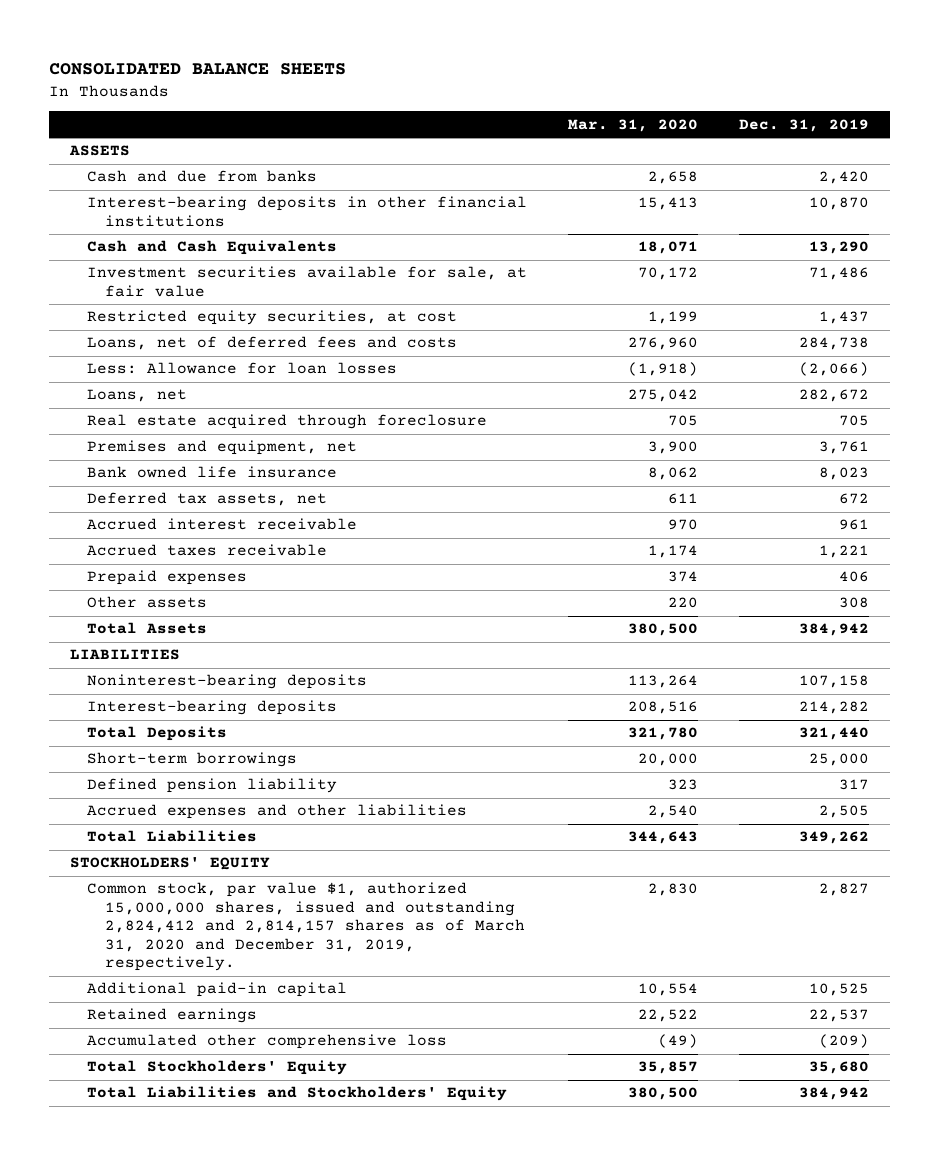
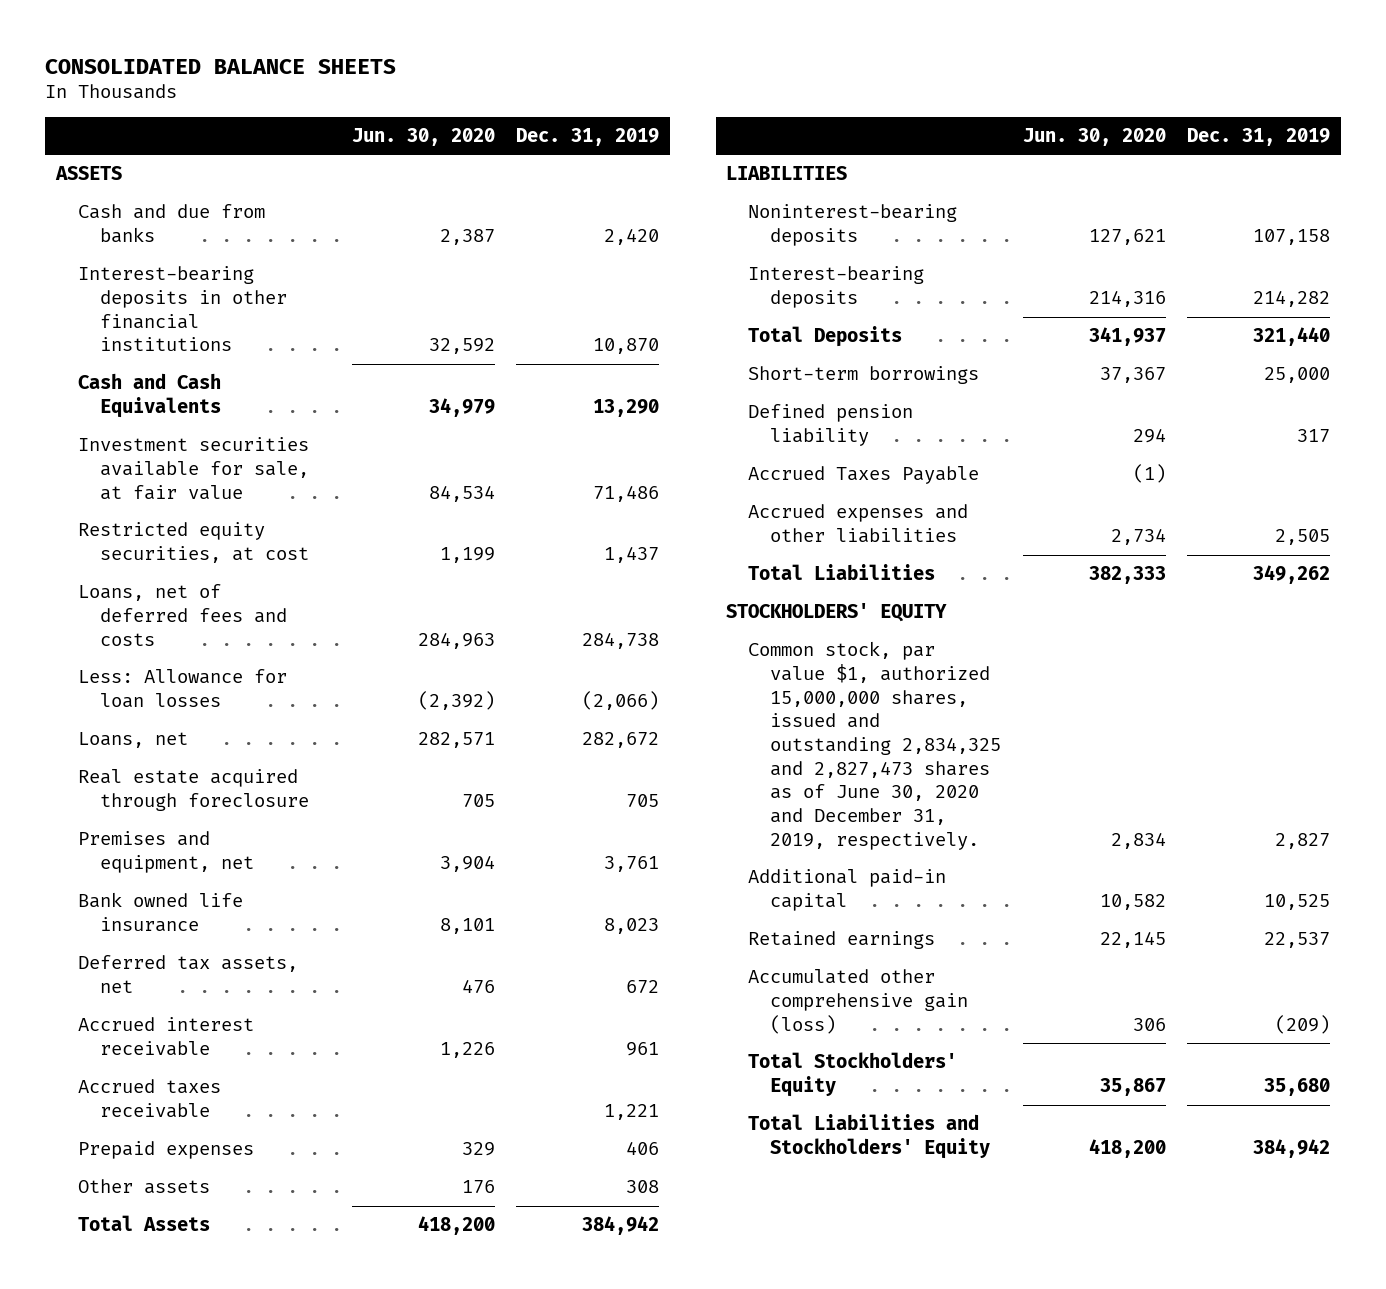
[568,118,699,132] Mar. 31, 2020 -> none
none -> [352,127,496,146] Jun. 30, 2020
none -> [748,466,980,485] Accrued Taxes Payable
[87,882,525,972] Common stock, par value $1, authorized 15,000,000 shares, issued and outstanding 2,824,412 and 2,814,157 shares as of March 31, 2020 and December 31, 2019, respectively. -> [748,641,1002,850] Common stock, par value $1, authorized 15,000,000 shares, issued and outstanding 2,834,325 and 2,827,473 shares as of June 30, 2020 and December 31, 2019, respectively.
[87,1034,448,1050] Accumulated other comprehensive loss -> [748,969,969,1034] Accumulated other comprehensive gain (loss)

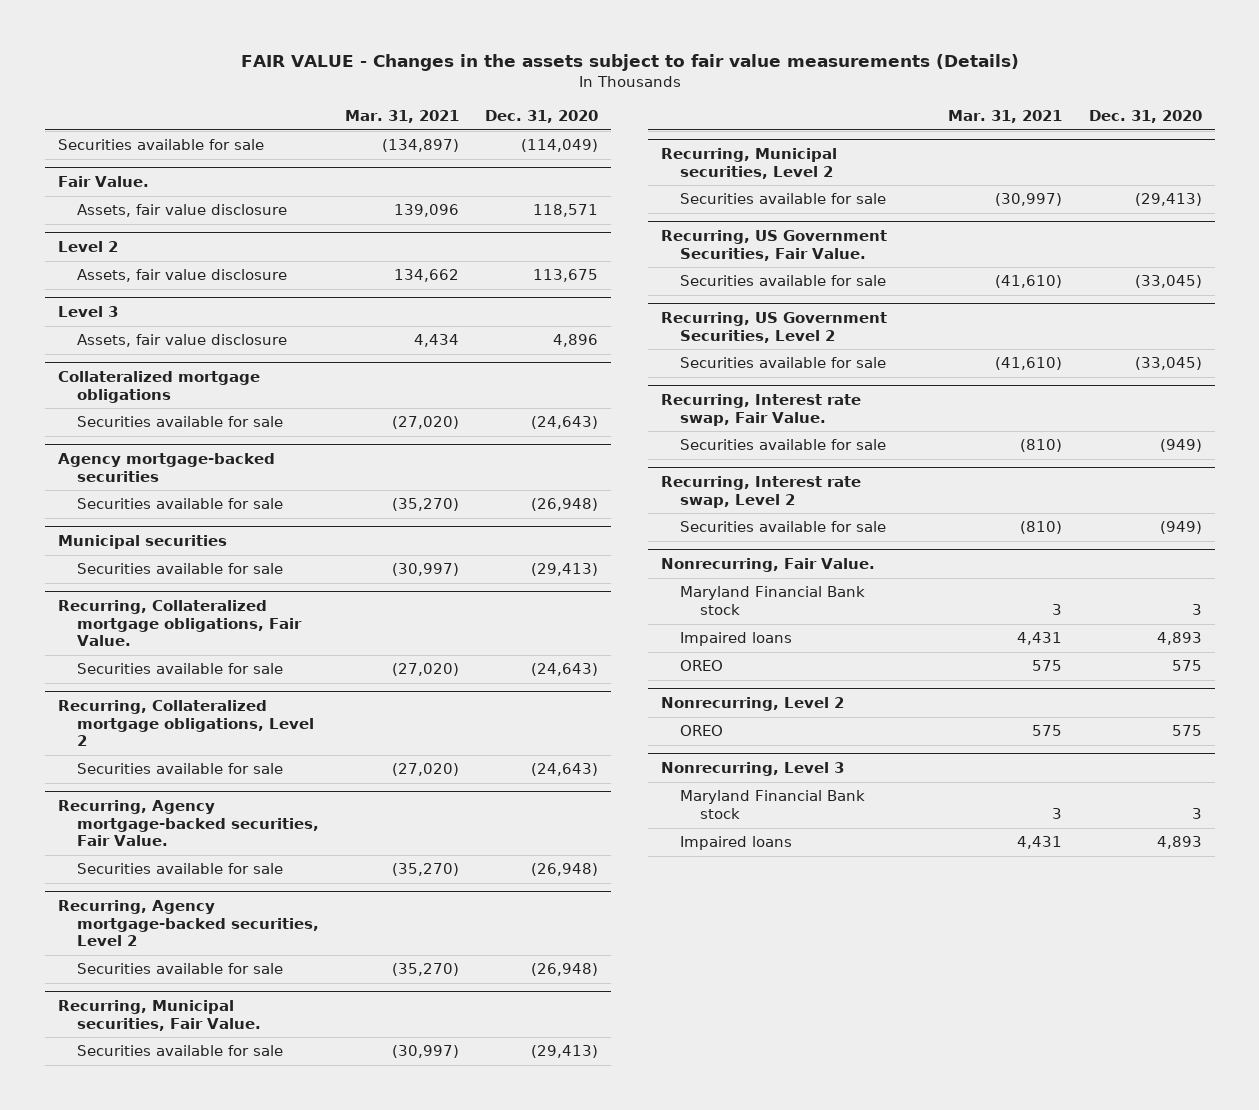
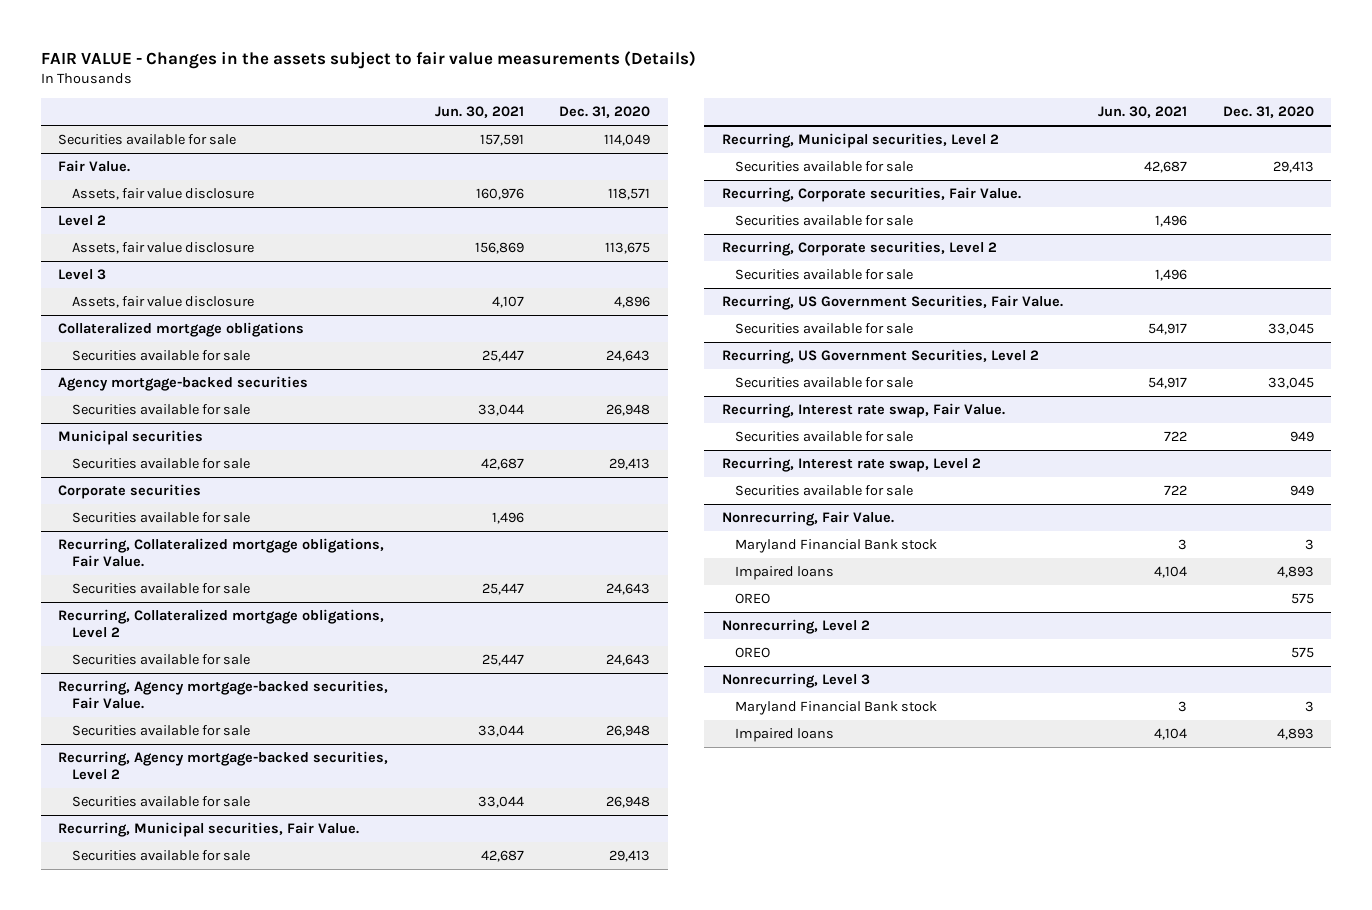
[345,110,460,124] Mar. 31, 2021 -> none
none -> [434,106,524,119] Jun. 30, 2021
[521,139,599,153] (114,049) -> [604,134,651,147] 114,049
[531,416,599,430] (24,643) -> [606,350,651,363] 24,643
[531,498,599,512] (26,948) -> [606,404,651,417] 26,948
[531,563,599,577] (29,413) -> [609,458,651,471] 29,413
none -> [58,484,202,500] Corporate securities
none -> [71,512,250,524] Securities available for sale
[531,663,599,677] (24,643) -> [606,583,651,596] 24,643
[531,763,599,777] (24,643) -> [606,654,651,667] 24,643
[531,863,599,877] (26,948) -> [606,725,651,738] 26,948
[531,963,599,977] (26,948) -> [606,796,651,809] 26,948
[531,1045,599,1059] (29,413) -> [609,850,651,863] 29,413
[1134,193,1202,207] (29,413) -> [1272,161,1314,174] 29,413
none -> [722,187,1022,203] Recurring, Corporate securities, Fair Value.
none -> [735,215,914,227] Securities available for sale
none -> [722,241,998,257] Recurring, Corporate securities, Level 2
none -> [735,269,914,281] Securities available for sale
[1134,275,1202,289] (33,045) -> [1267,323,1314,336] 33,045
[1134,357,1202,371] (33,045) -> [1267,377,1314,390] 33,045
[1159,439,1202,453] (949) -> [1289,431,1314,443] 949
[1159,521,1202,535] (949) -> [1289,485,1314,497] 949

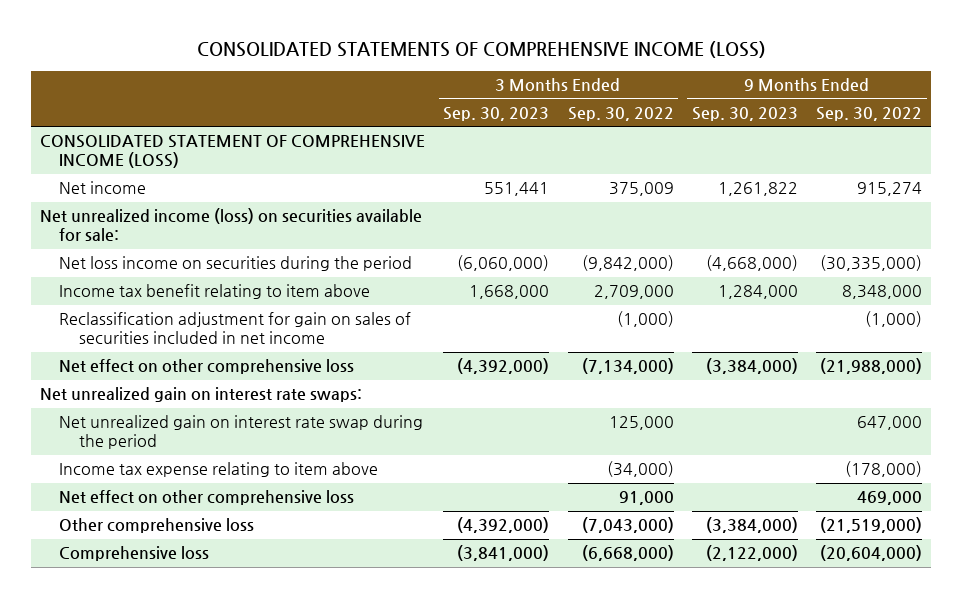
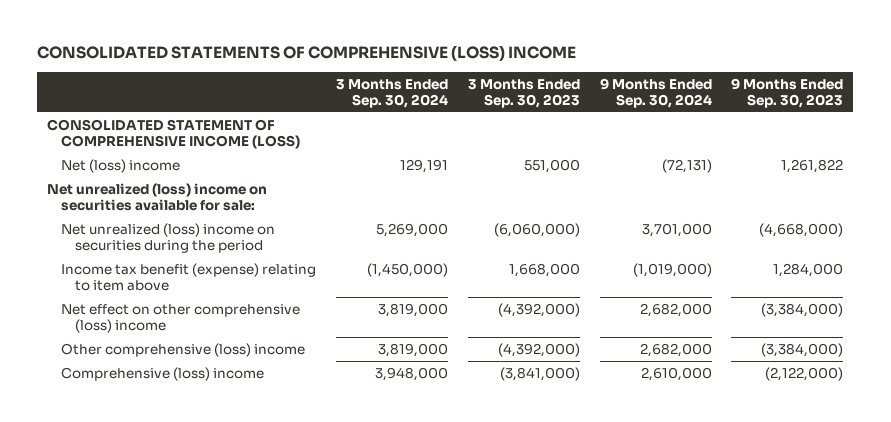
[197,41,767,59] CONSOLIDATED STATEMENTS OF COMPREHENSIVE INCOME (LOSS) -> [37,45,577,62] CONSOLIDATED STATEMENTS OF COMPREHENSIVE (LOSS) INCOME
[567,106,674,121] Sep. 30, 2022 -> none
[816,106,923,121] Sep. 30, 2022 -> none
none -> [335,78,448,108] 3 Months Ended Sep. 30, 2024
none -> [599,77,712,108] 9 Months Ended Sep. 30, 2024
[59,312,412,345] Reclassification adjustment for gain on sales of securities included in net income -> none
[40,387,363,403] Net unrealized gain on interest rate swaps: -> none
[59,415,424,450] Net unrealized gain on interest rate swap during the period -> none
[59,462,379,478] Income tax expense relating to item above -> none
[59,490,355,506] Net effect on other comprehensive loss -> none
[59,181,147,195] Net income -> [61,159,181,174] Net (loss) income
[484,182,550,197] 551,441 -> [523,159,580,174] 551,000
[40,208,423,242] Net unrealized income (loss) on securities available for sale: -> [47,183,268,211] Net unrealized (loss) income on securities available for sale:
[59,256,413,272] Net loss income on securities during the period -> [61,223,276,253] Net unrealized (loss) income on securities during the period
[59,284,371,300] Income tax benefit relating to item above -> [61,263,317,291] Income tax benefit (expense) relating to item above
[59,359,355,375] Net effect on other comprehensive loss -> [61,304,301,333] Net effect on other comprehensive (loss) income
[59,518,255,534] Other comprehensive loss -> [61,343,306,358] Other comprehensive (loss) income
[59,546,210,562] Comprehensive loss -> [61,367,265,382] Comprehensive (loss) income

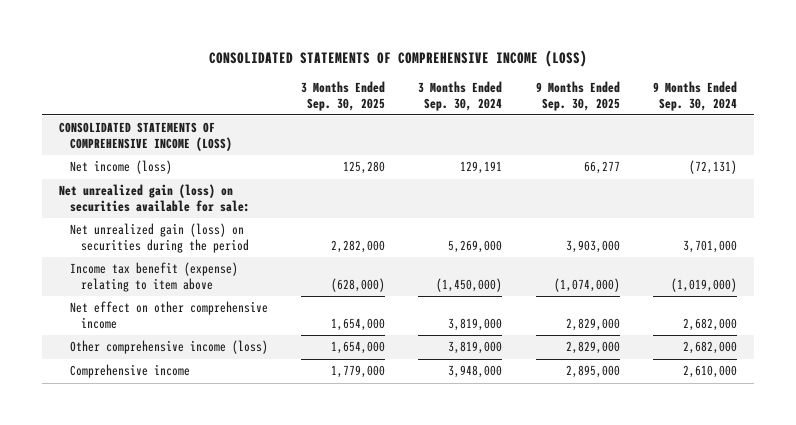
[37,45,577,62] CONSOLIDATED STATEMENTS OF COMPREHENSIVE (LOSS) INCOME -> [208,49,587,67] CONSOLIDATED STATEMENTS OF COMPREHENSIVE INCOME (LOSS)
[467,78,580,108] 3 Months Ended Sep. 30, 2023 -> none
[731,77,844,108] 9 Months Ended Sep. 30, 2023 -> none
none -> [301,81,386,111] 3 Months Ended Sep. 30, 2025
none -> [535,81,620,111] 9 Months Ended Sep. 30, 2025
[47,119,301,149] CONSOLIDATED STATEMENT OF COMPREHENSIVE INCOME (LOSS) -> [58,122,232,151] CONSOLIDATED STATEMENTS OF COMPREHENSIVE INCOME (LOSS)
[61,159,181,174] Net (loss) income -> [69,160,172,175] Net income (loss)
[47,183,268,211] Net unrealized (loss) income on securities available for sale: -> [58,184,250,212] Net unrealized gain (loss) on securities available for sale:
[61,223,276,253] Net unrealized (loss) income on securities during the period -> [69,223,249,253] Net unrealized gain (loss) on securities during the period
[61,304,301,333] Net effect on other comprehensive (loss) income -> [69,301,268,329] Net effect on other comprehensive income
[61,343,306,358] Other comprehensive (loss) income -> [69,340,268,355] Other comprehensive income (loss)
[61,367,265,382] Comprehensive (loss) income -> [69,364,190,379] Comprehensive income

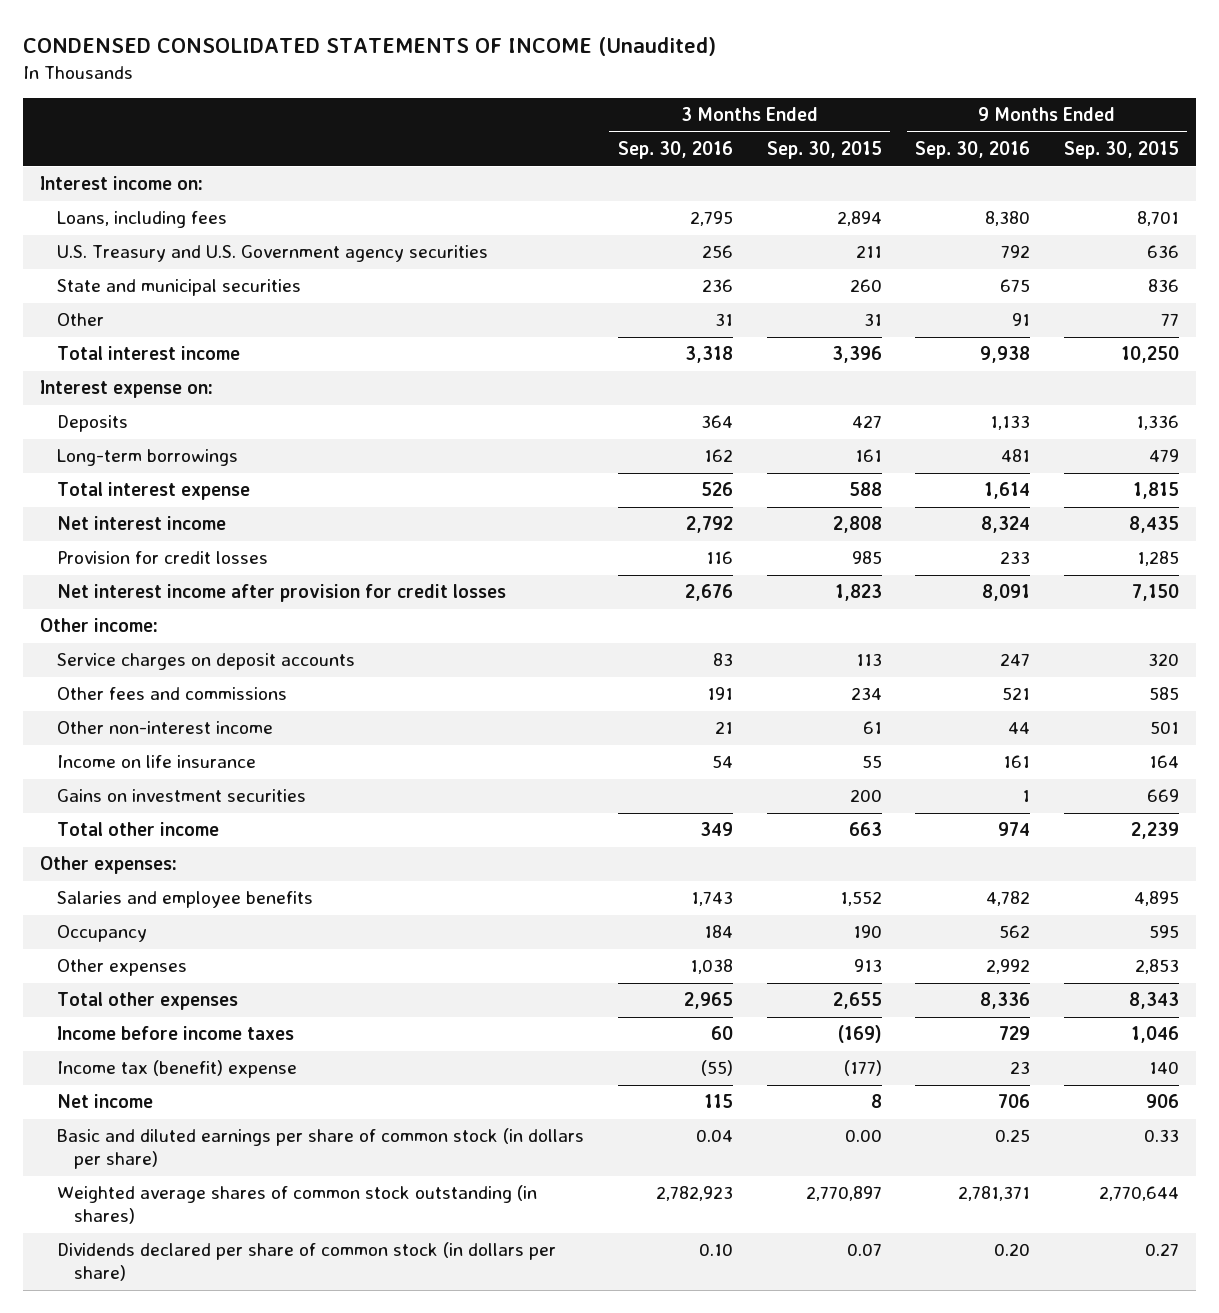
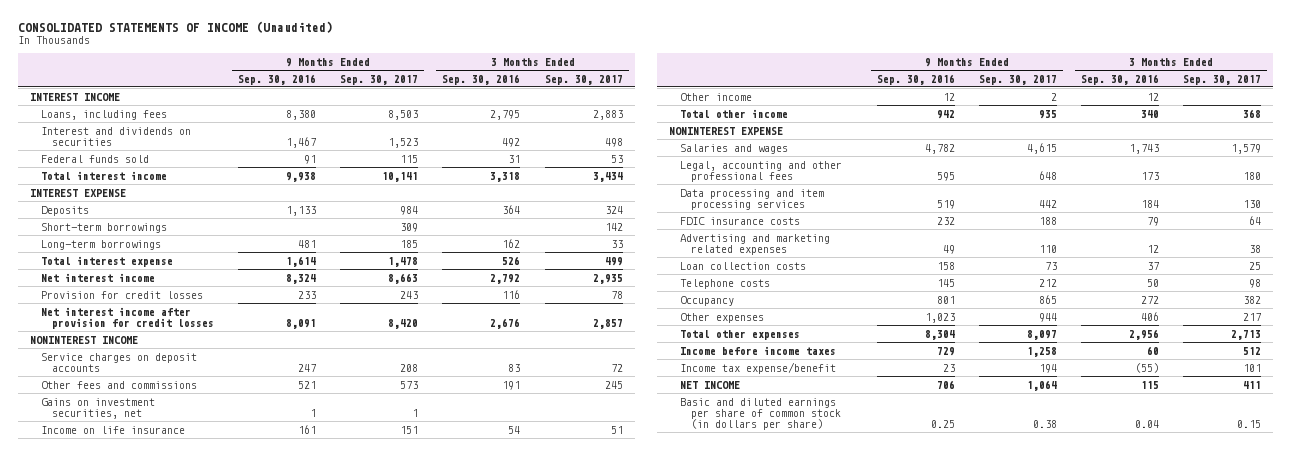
[23,36,717,56] CONDENSED CONSOLIDATED STATEMENTS OF INCOME (Unaudited) -> [18,21,334,34] CONSOLIDATED STATEMENTS OF INCOME (Unaudited)
[766,141,882,160] Sep. 30, 2015 -> none
[1064,141,1180,160] Sep. 30, 2015 -> none
none -> [340,74,419,85] Sep. 30, 2017
none -> [544,74,623,85] Sep. 30, 2017
[40,176,204,191] Interest income on: -> [30,92,121,101] INTEREST INCOME
[57,245,489,263] U.S. Treasury and U.S. Government agency securities -> none
[57,279,302,297] State and municipal securities -> none
none -> [41,126,192,146] Interest and dividends on securities
[57,313,105,327] Other -> [41,154,150,163] Federal funds sold
[40,380,214,399] Interest expense on: -> [30,188,127,197] INTEREST EXPENSE
none -> [41,222,168,233] Short-term borrowings
[40,618,159,633] Other income: -> [30,335,139,344] NONINTEREST INCOME
[57,721,274,735] Other non-interest income -> none
none -> [41,397,156,419] Gains on investment securities, net
[57,789,307,803] Gains on investment securities -> none
none -> [679,92,752,101] Other income
[699,822,733,837] 349 -> [1141,109,1160,118] 340
[998,822,1031,837] 974 -> [936,109,955,119] 942
[40,856,178,875] Other expenses: -> [669,126,784,135] NONINTEREST EXPENSE
[57,891,314,909] Salaries and employee benefits -> [679,143,788,154] Salaries and wages
none -> [679,160,842,182] Legal, accounting and other professional fees
none -> [679,188,824,210] Data processing and item processing services
none -> [679,216,800,225] FDIC insurance costs
none -> [679,233,830,255] Advertising and marketing related expenses
none -> [679,261,806,270] Loan collection costs
none -> [679,278,770,289] Telephone costs
[703,925,733,939] 184 -> [1141,295,1160,304] 272
[999,925,1031,939] 562 -> [936,295,955,304] 801
[689,959,733,975] 1,038 -> [1141,311,1160,321] 406
[986,959,1031,975] 2,992 -> [924,312,955,323] 1,023
[683,992,733,1010] 2,965 -> [1129,328,1160,340] 2,956
[980,992,1031,1010] 8,336 -> [924,329,955,340] 8,304
[57,1060,298,1079] Income tax (benefit) expense -> [679,361,836,374] Income tax expense/benefit
[57,1094,154,1109] Net income -> [679,380,740,389] NET INCOME
[57,1185,538,1225] Weighted average shares of common stock outstanding (in shares) -> none
[57,1242,557,1282] Dividends declared per share of common stock (in dollars per share) -> none

